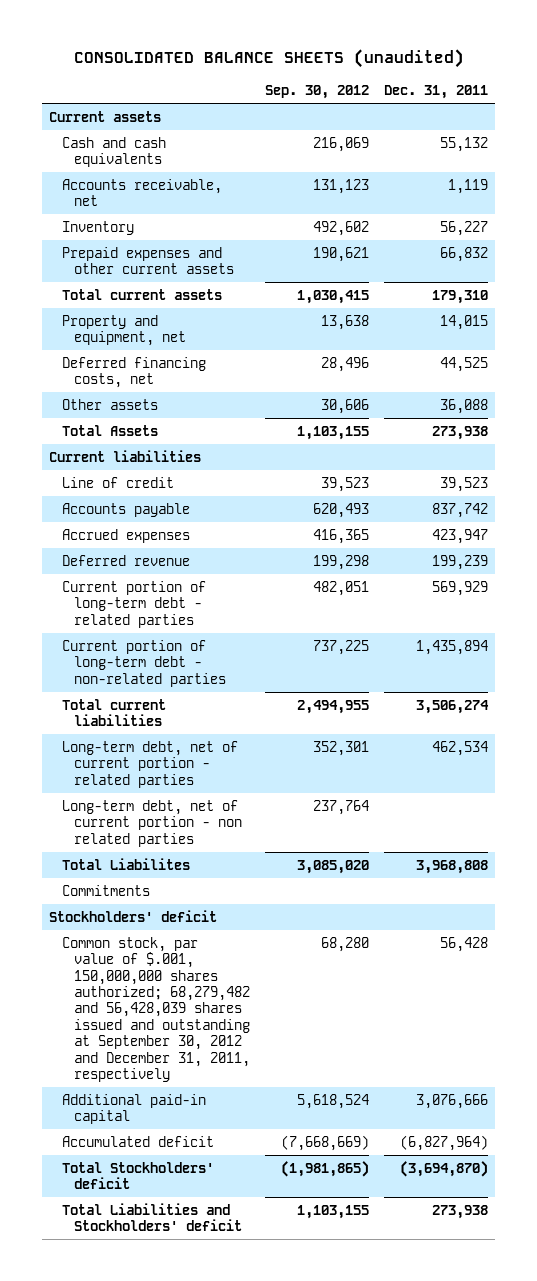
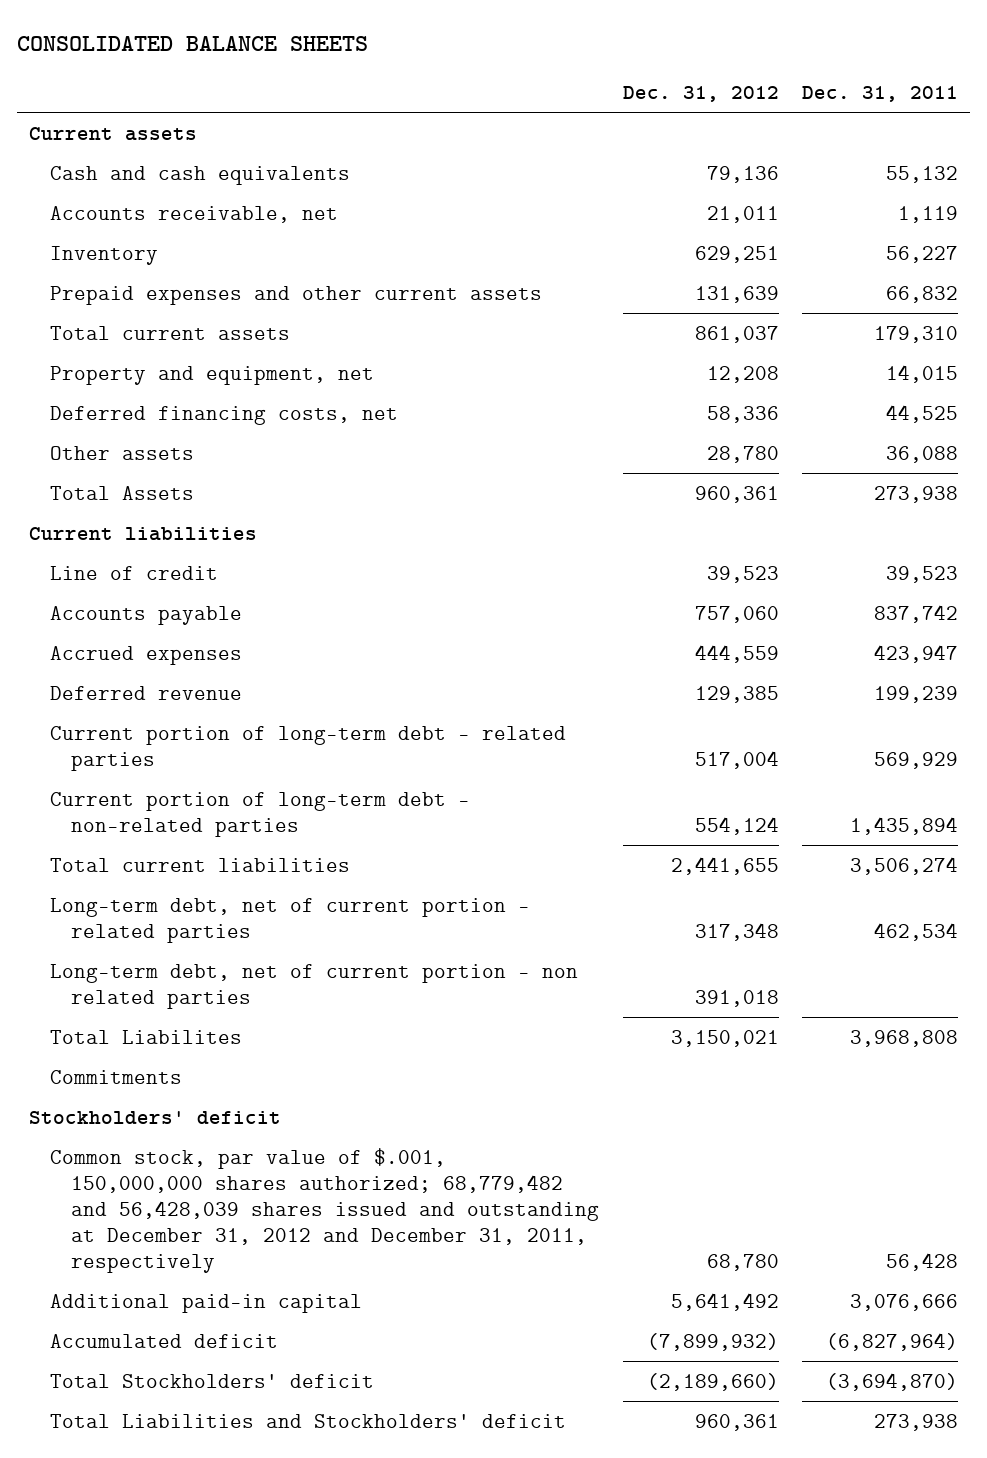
[73,49,464,69] CONSOLIDATED BALANCE SHEETS (unaudited) -> [17,35,369,51] CONSOLIDATED BALANCE SHEETS
[265,85,370,100] Sep. 30, 2012 -> none
none -> [622,85,779,102] Dec. 31, 2012
[61,936,251,1082] Common stock, par value of $.001, 150,000,000 shares authorized; 68,279,482 and 56,428,039 shares issued and outstanding at September 30, 2012 and December 31, 2011, respectively -> [50,1147,600,1273] Common stock, par value of $.001, 150,000,000 shares authorized; 68,779,482 and 56,428,039 shares issued and outstanding at December 31, 2012 and December 31, 2011, respectively

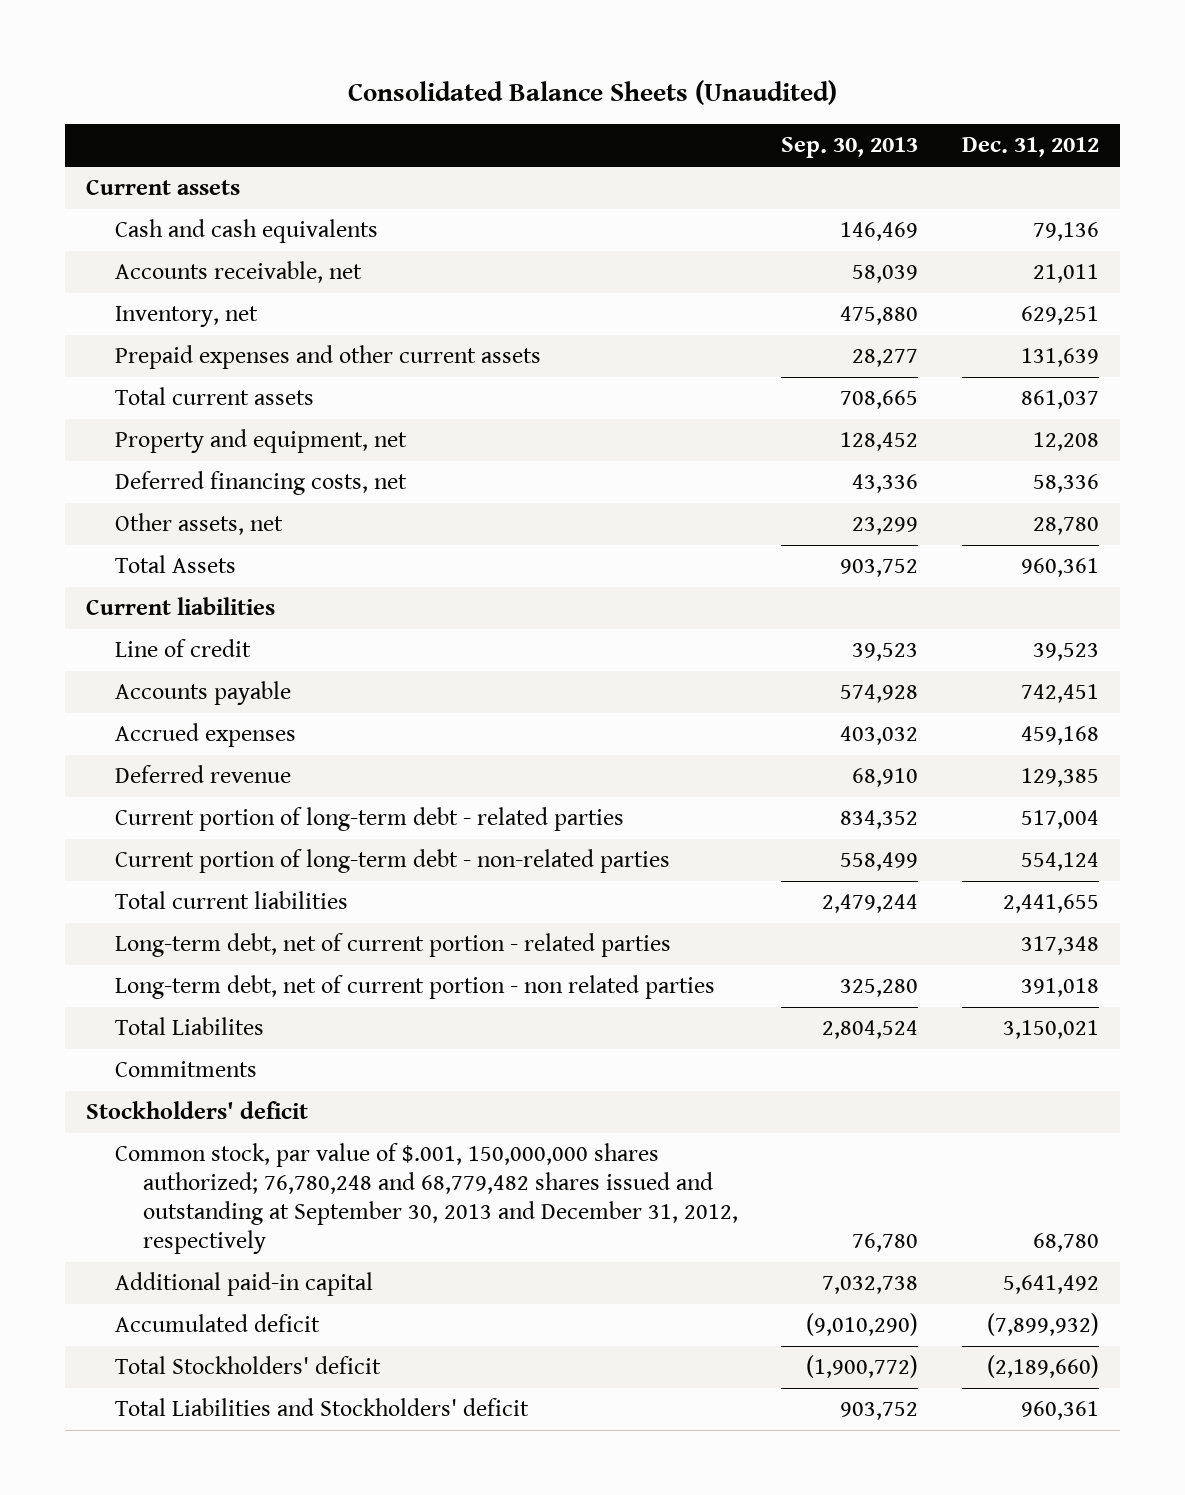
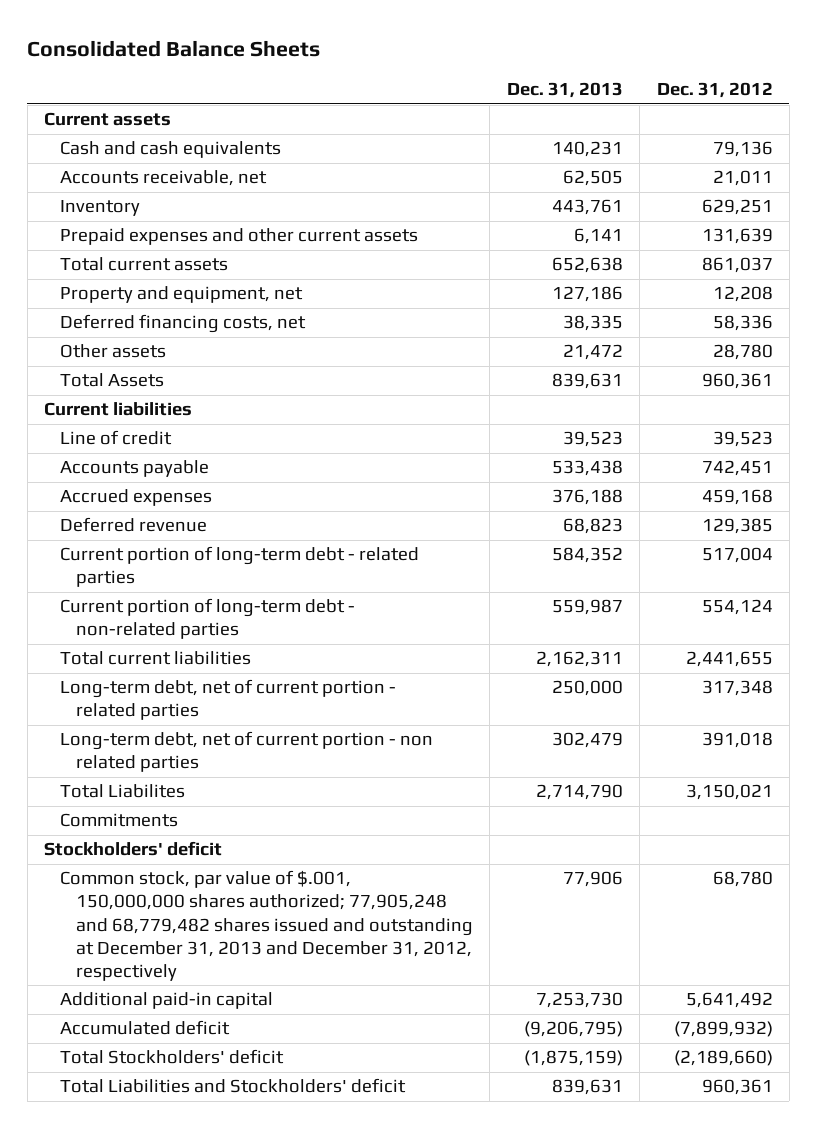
[347,79,837,105] Consolidated Balance Sheets (Unaudited) -> [27,40,321,58] Consolidated Balance Sheets
[781,137,919,159] Sep. 30, 2013 -> none
none -> [506,82,623,99] Dec. 31, 2013
[114,306,258,328] Inventory, net -> [60,200,141,217] Inventory
[114,513,283,536] Other assets, net -> [60,344,167,359] Other assets
[114,1143,738,1255] Common stock, par value of $.001, 150,000,000 shares authorized; 76,780,248 and 68,779,482 shares issued and outstanding at September 30, 2013 and December 31, 2012, respectively -> [60,870,473,981] Common stock, par value of $.001, 150,000,000 shares authorized; 77,905,248 and 68,779,482 shares issued and outstanding at December 31, 2013 and December 31, 2012, respectively

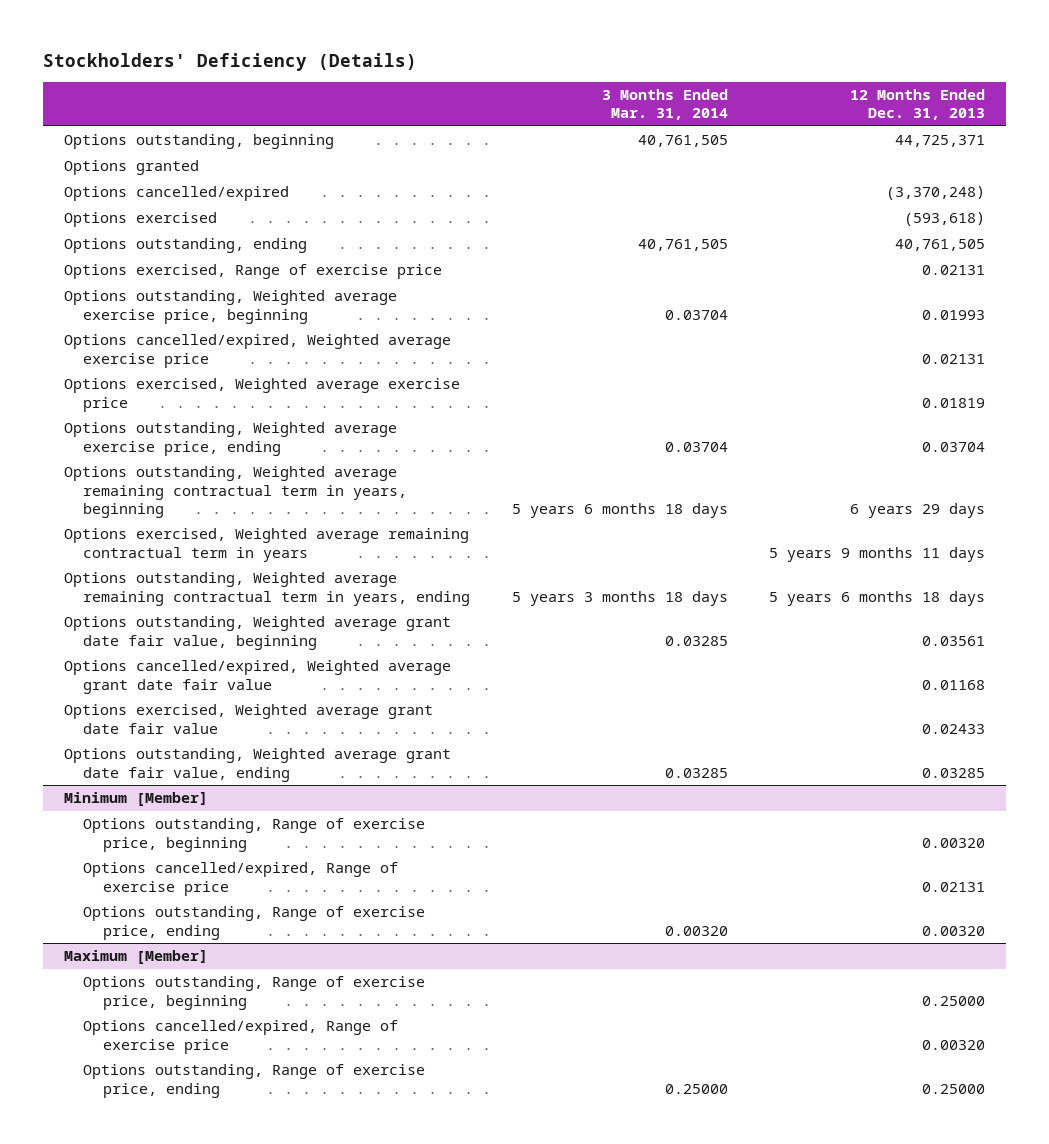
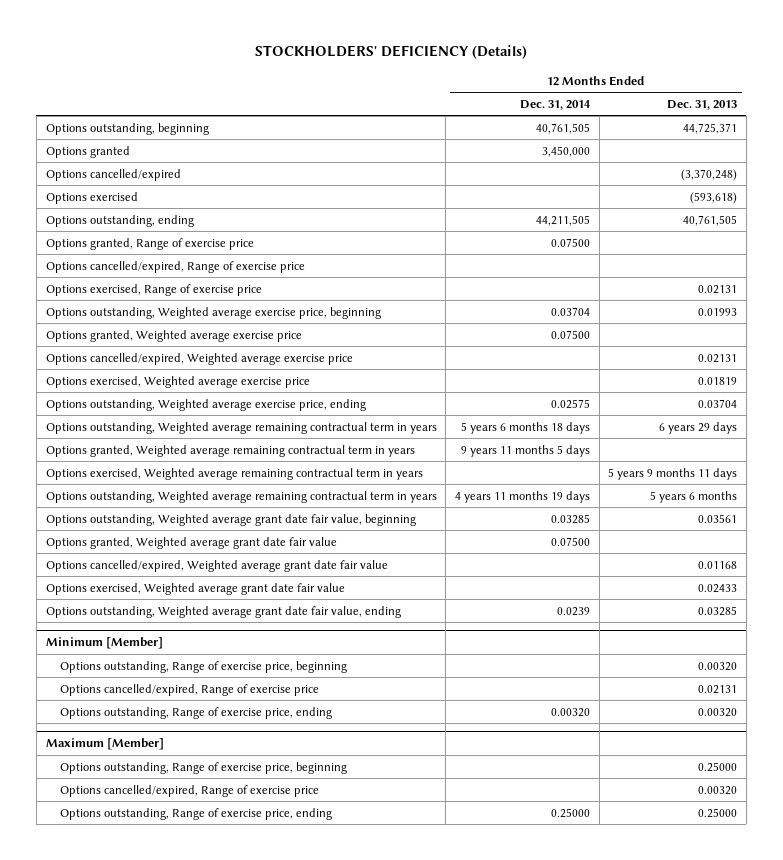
[43,52,418,71] Stockholders' Deficiency (Details) -> [255,45,528,60] STOCKHOLDERS' DEFICIENCY (Details)
[601,89,728,121] 3 Months Ended Mar. 31, 2014 -> none
none -> [519,99,591,110] Dec. 31, 2014
none -> [45,237,254,250] Options granted, Range of exercise price
none -> [45,260,305,273] Options cancelled/expired, Range of exercise price
none -> [45,329,302,342] Options granted, Weighted average exercise price
[63,466,408,518] Options outstanding, Weighted average remaining contractual term in years, beginning -> [45,421,437,434] Options outstanding, Weighted average remaining contractual term in years
none -> [45,444,415,457] Options granted, Weighted average remaining contractual term in years
[63,572,471,606] Options outstanding, Weighted average remaining contractual term in years, ending -> [45,490,437,503] Options outstanding, Weighted average remaining contractual term in years
[769,590,986,606] 5 years 6 months 18 days -> [650,490,738,503] 5 years 6 months
none -> [45,536,337,549] Options granted, Weighted average grant date fair value

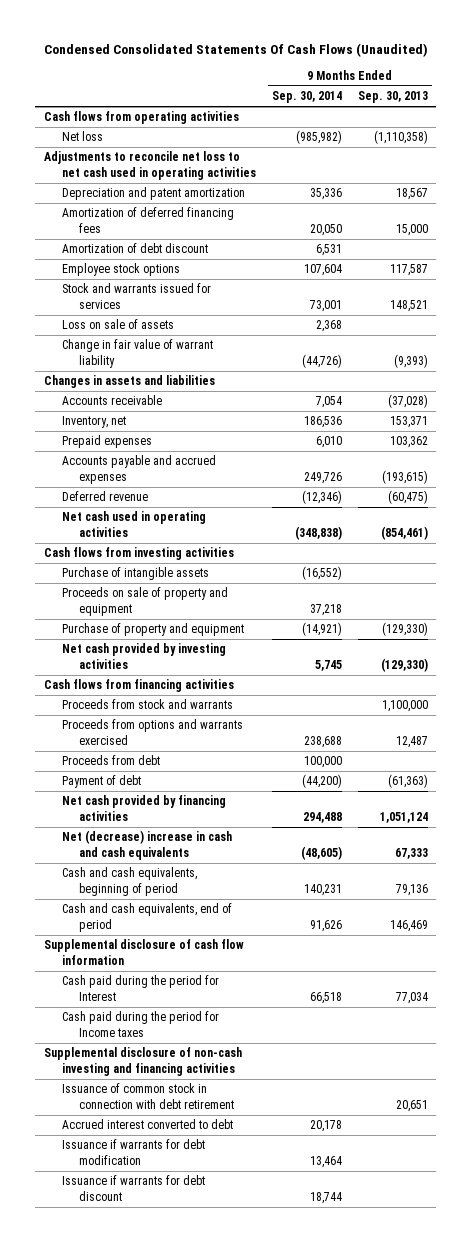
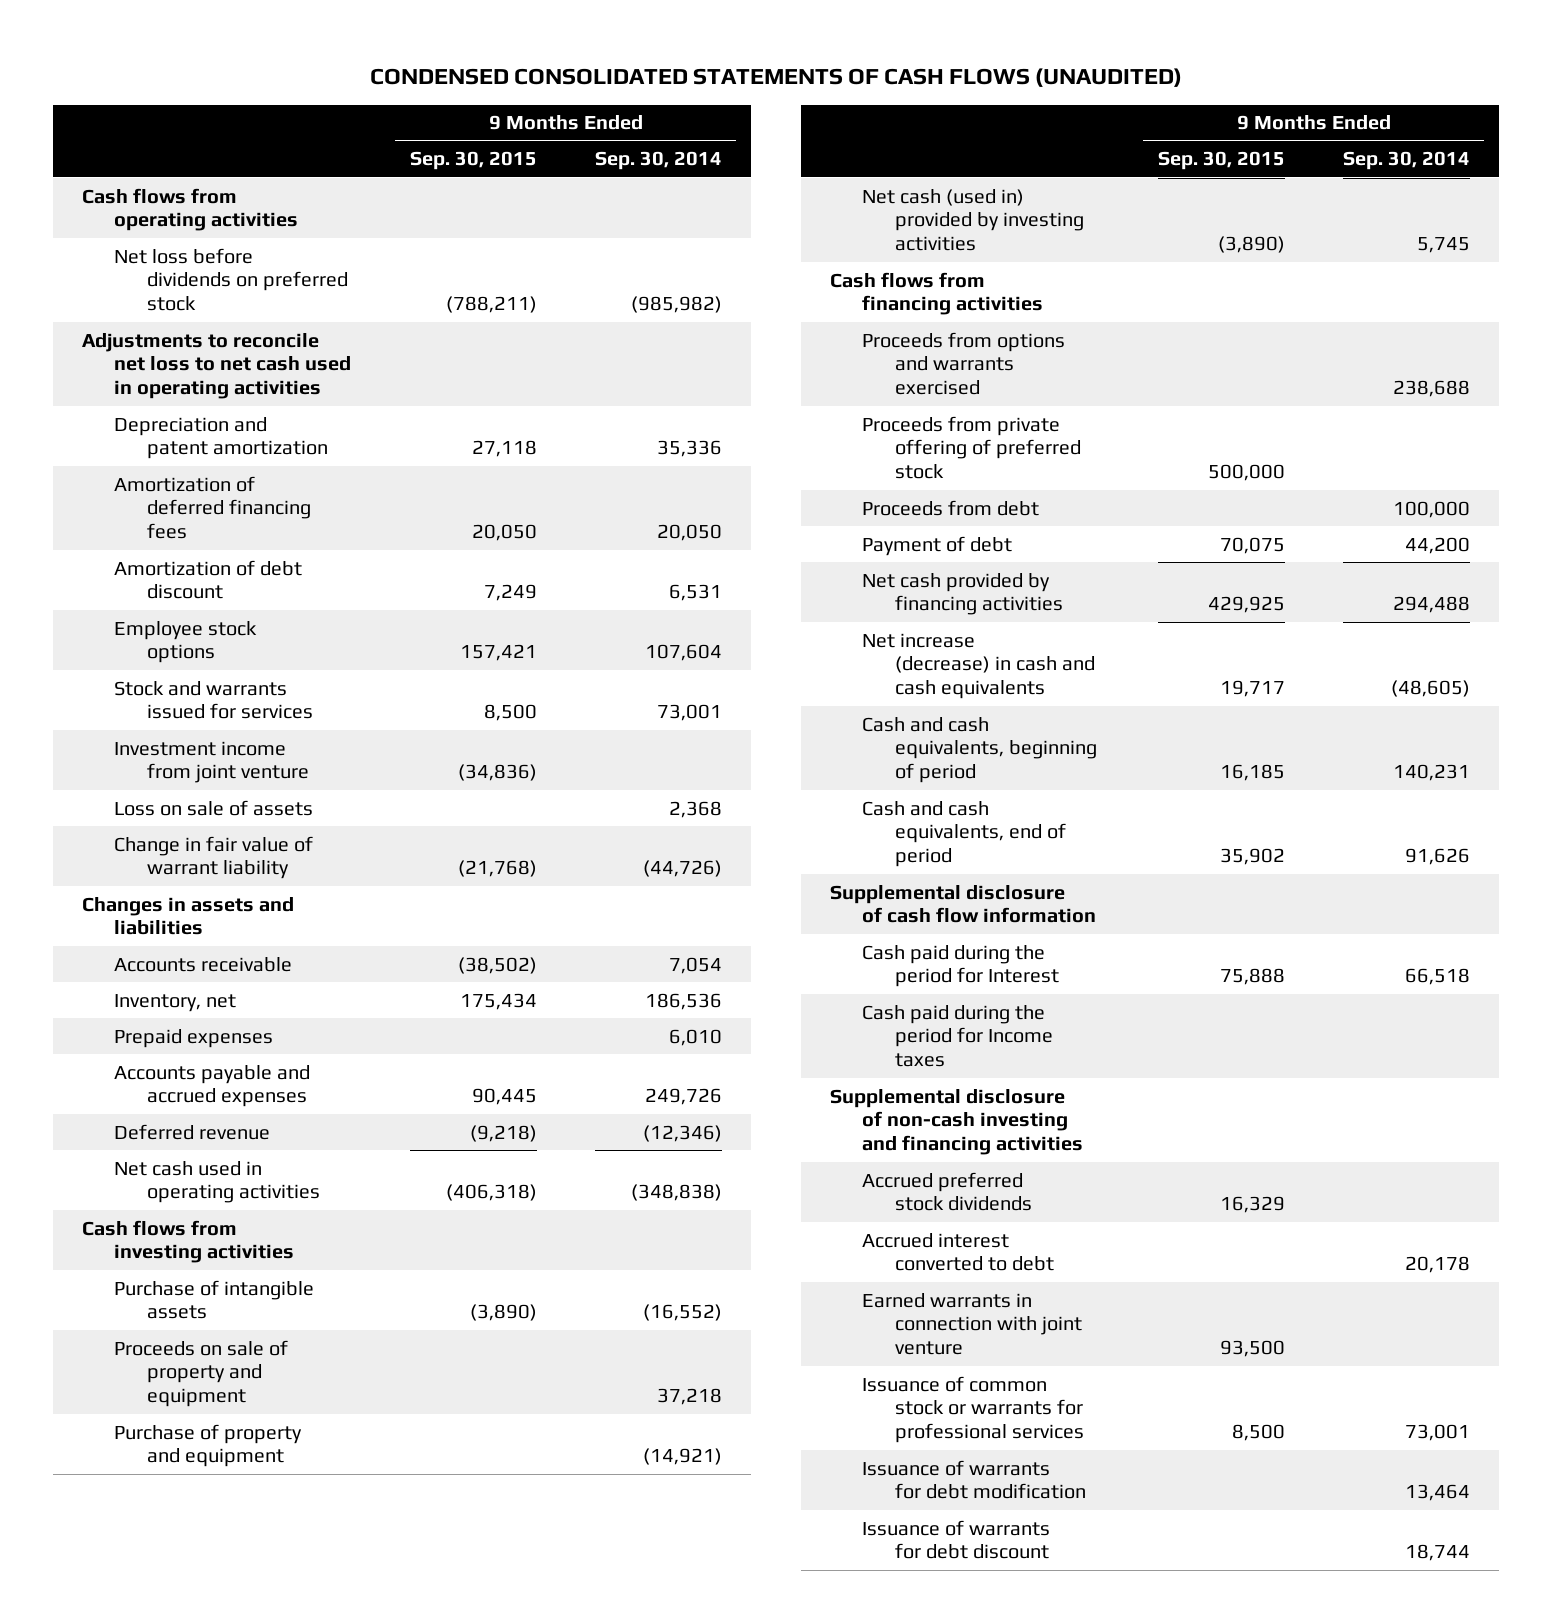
[43,42,428,57] Condensed Consolidated Statements Of Cash Flows (Unaudited) -> [370,68,1183,88] CONDENSED CONSOLIDATED STATEMENTS OF CASH FLOWS (UNAUDITED)
[358,91,429,104] Sep. 30, 2013 -> none
none -> [409,151,537,171] Sep. 30, 2015
[61,131,103,142] Net loss -> [114,247,348,312] Net loss before dividends on preferred stock
none -> [114,740,309,784] Investment income from joint venture
[61,643,226,669] Net cash provided by investing activities -> [862,188,1084,252] Net cash (used in) provided by investing activities
[61,699,233,710] Proceeds from stock and warrants -> none
none -> [862,415,1081,480] Proceeds from private offering of preferred stock
[301,774,342,789] (44,200) -> [1404,536,1470,554] 44,200
[61,830,232,860] Net (decrease) increase in cash and cash equivalents -> [862,632,1095,700] Net increase (decrease) in cash and cash equivalents
[61,1083,235,1109] Issuance of common stock in connection with debt retirement -> none
none -> [862,1171,1032,1212] Accrued preferred stock dividends
none -> [862,1292,1082,1356] Earned warrants in connection with joint venture
none -> [862,1375,1084,1444] Issuance of common stock or warrants for professional services
[61,1139,205,1165] Issuance if warrants for debt modification -> [862,1459,1086,1500] Issuance of warrants for debt modification
[61,1175,205,1201] Issuance if warrants for debt discount -> [862,1519,1051,1560] Issuance of warrants for debt discount

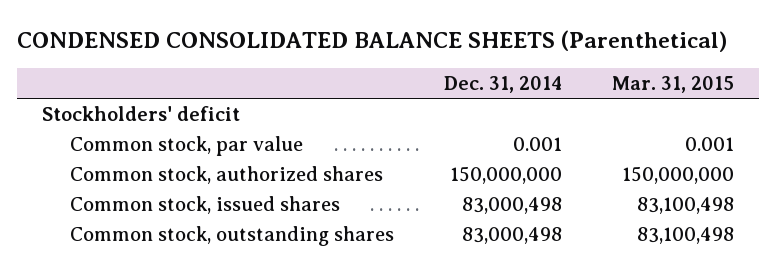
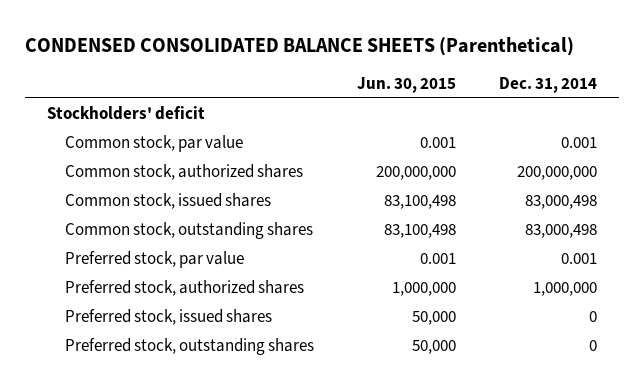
[611,75,734,93] Mar. 31, 2015 -> none
none -> [357,77,457,94] Jun. 30, 2015
[449,165,562,184] 150,000,000 -> [517,165,598,180] 200,000,000
none -> [65,250,245,268] Preferred stock, par value
none -> [65,279,305,296] Preferred stock, authorized shares
none -> [65,308,273,325] Preferred stock, issued shares
none -> [65,337,315,355] Preferred stock, outstanding shares

